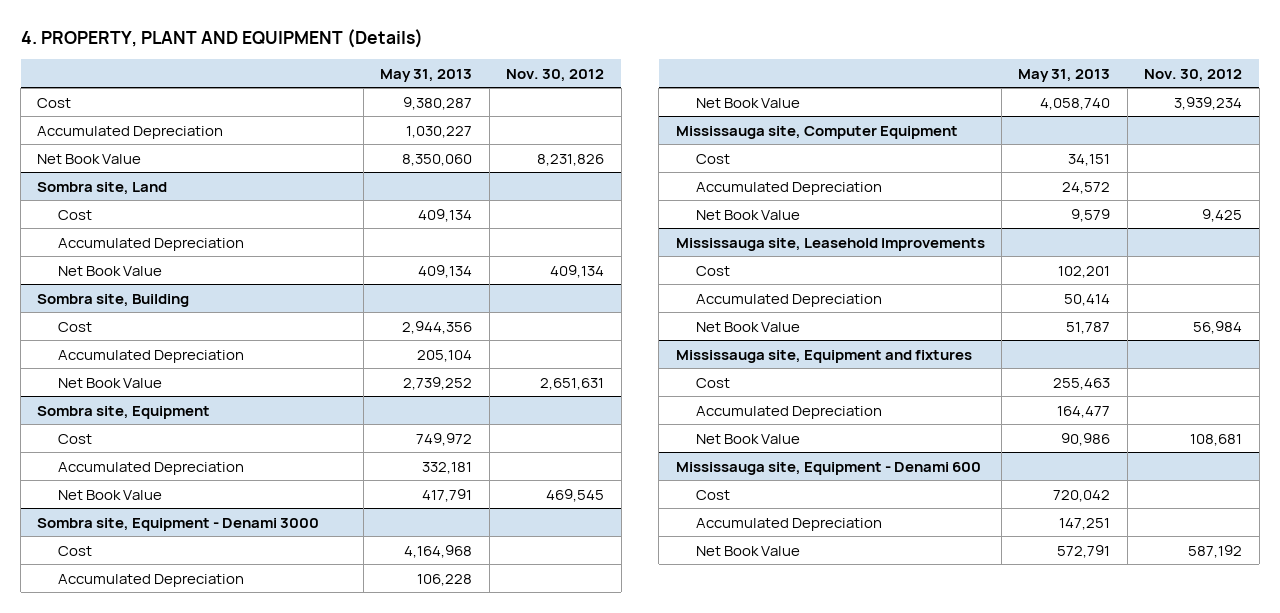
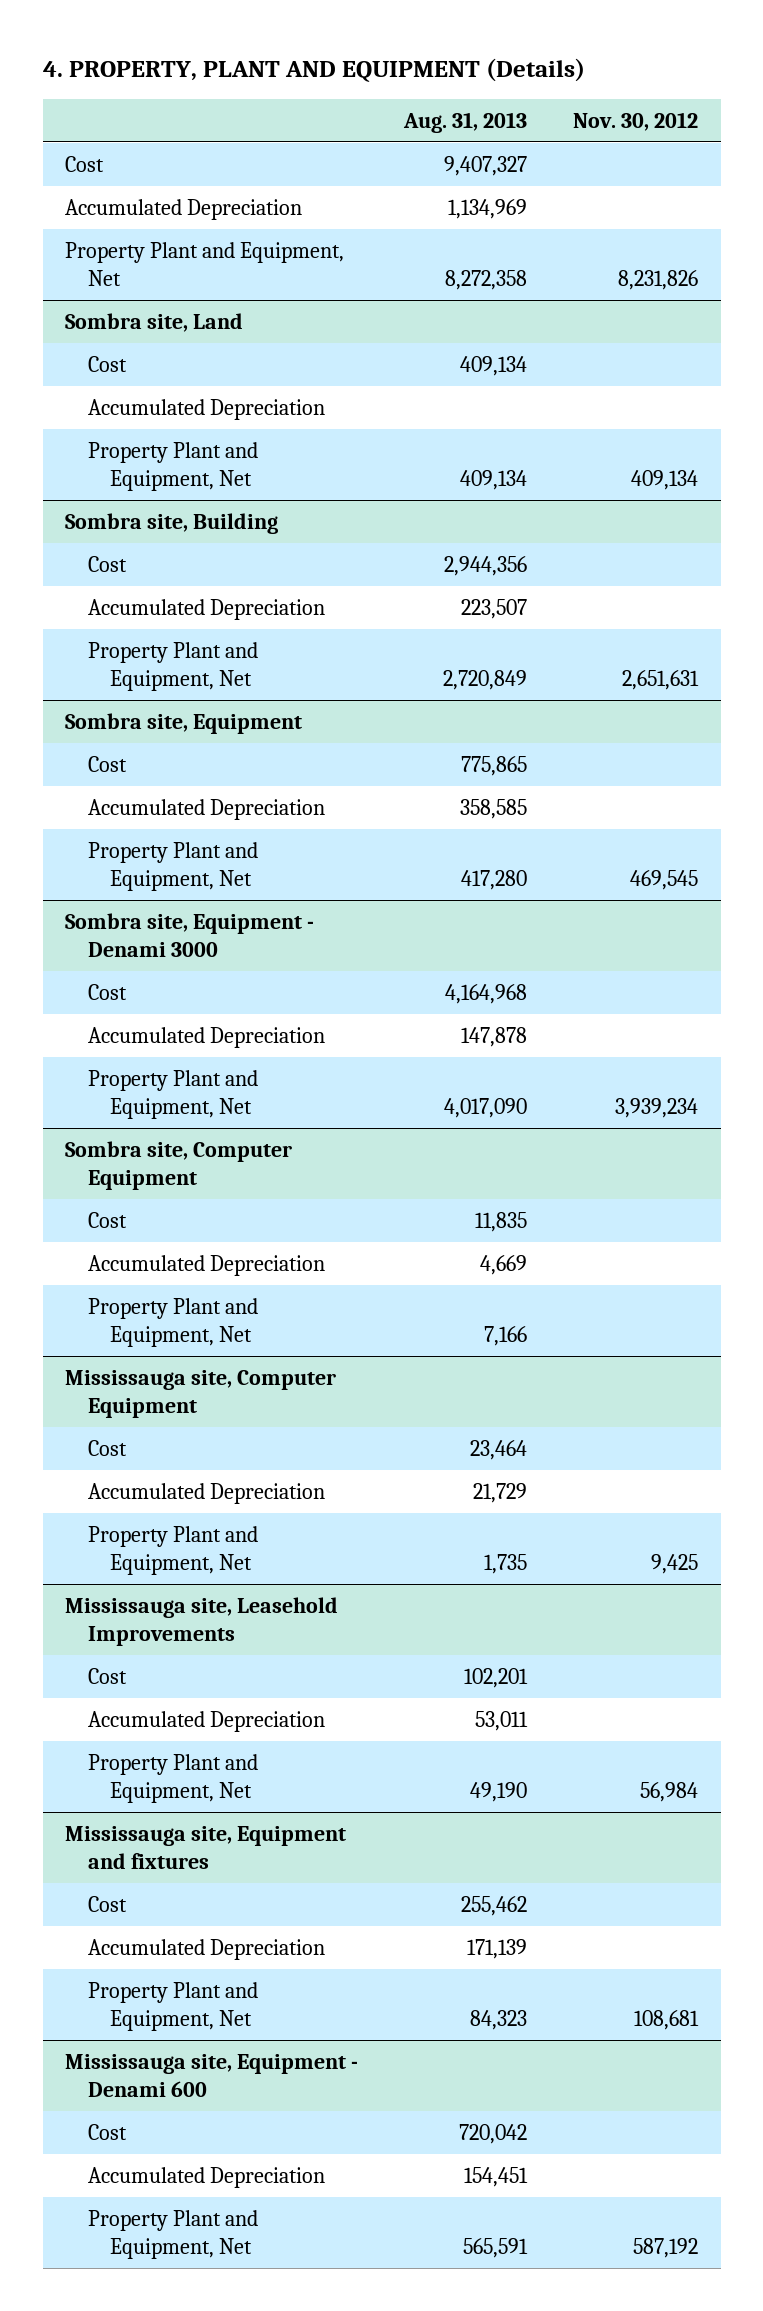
[380,68,473,82] May 31, 2013 -> none
none -> [403,111,528,133] Aug. 31, 2013
[37,153,142,164] Net Book Value -> [65,242,345,287] Property Plant and Equipment, Net
[58,265,163,276] Net Book Value -> [87,442,258,492] Property Plant and Equipment, Net
[58,377,163,388] Net Book Value -> [87,642,258,692] Property Plant and Equipment, Net
[58,489,163,500] Net Book Value -> [87,842,258,892] Property Plant and Equipment, Net
[696,97,801,108] Net Book Value -> [87,1070,258,1120] Property Plant and Equipment, Net
none -> [65,1141,293,1191] Sombra site, Computer Equipment
none -> [87,1212,127,1229] Cost
none -> [87,1255,325,1277] Accumulated Depreciation
none -> [87,1298,258,1348] Property Plant and Equipment, Net
[696,209,801,220] Net Book Value -> [87,1526,258,1576] Property Plant and Equipment, Net
[696,321,801,332] Net Book Value -> [87,1754,258,1804] Property Plant and Equipment, Net
[696,433,801,444] Net Book Value -> [87,1982,258,2032] Property Plant and Equipment, Net
[696,545,801,556] Net Book Value -> [87,2210,258,2260] Property Plant and Equipment, Net

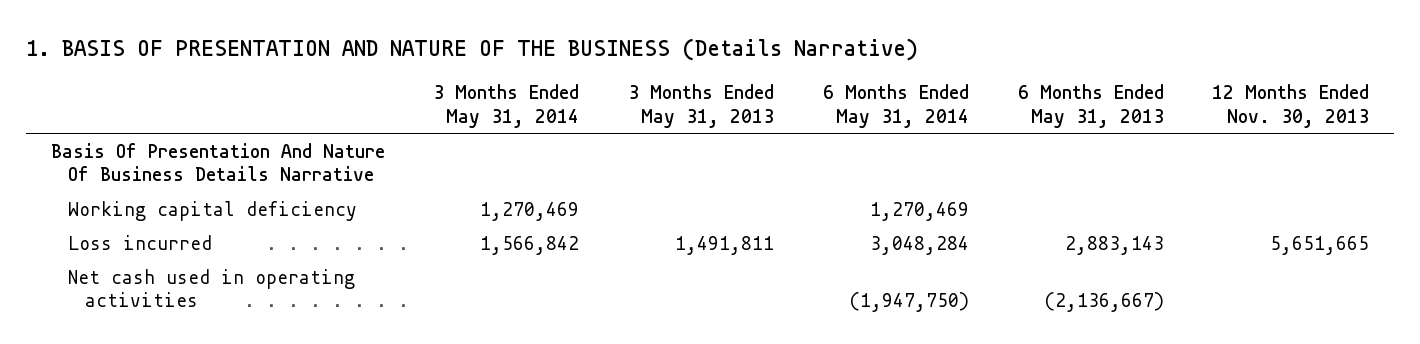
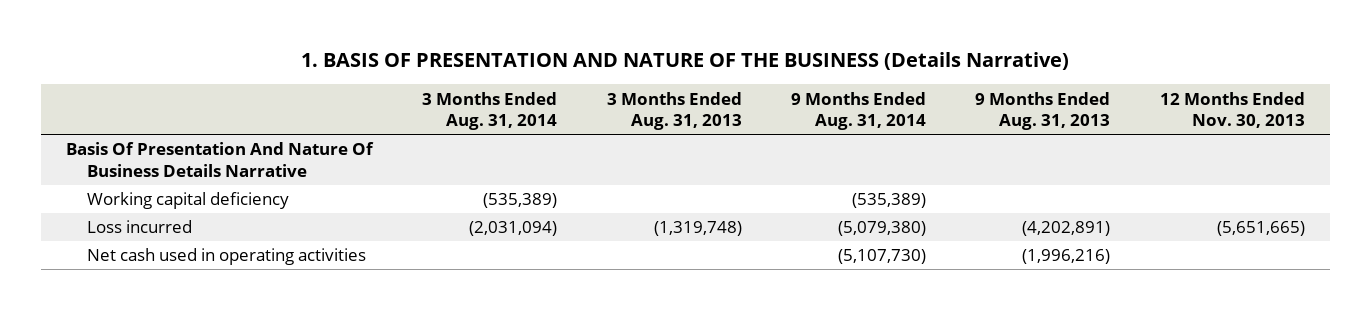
[433,83,580,128] 3 Months Ended May 31, 2014 -> none
[628,83,775,128] 3 Months Ended May 31, 2013 -> none
[822,83,969,128] 6 Months Ended May 31, 2014 -> none
[1017,83,1164,128] 6 Months Ended May 31, 2013 -> none
none -> [422,91,558,130] 3 Months Ended Aug. 31, 2014
none -> [606,91,742,130] 3 Months Ended Aug. 31, 2013
none -> [790,91,926,130] 9 Months Ended Aug. 31, 2014
none -> [975,91,1111,130] 9 Months Ended Aug. 31, 2013
[1270,235,1370,255] 5,651,665 -> [1216,221,1305,237] (5,651,665)

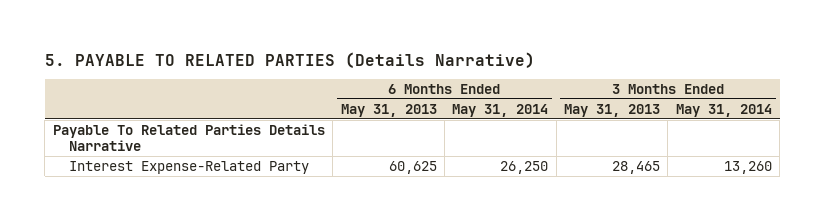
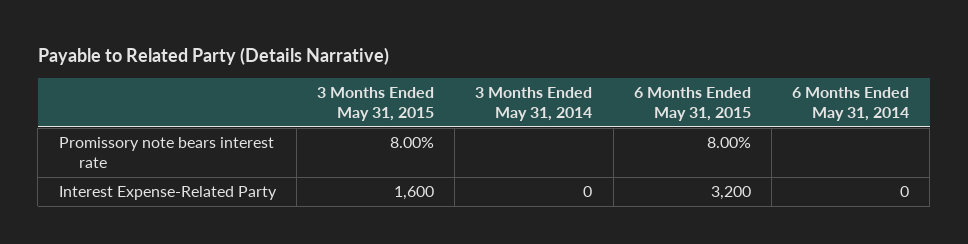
[44,51,535,68] 5. PAYABLE TO RELATED PARTIES (Details Narrative) -> [37,47,389,66] Payable to Related Party (Details Narrative)
[340,103,437,117] May 31, 2013 -> none
[564,103,661,117] May 31, 2013 -> none
none -> [317,86,435,121] 3 Months Ended May 31, 2015
none -> [633,86,751,121] 6 Months Ended May 31, 2015
[52,123,325,151] Payable To Related Parties Details Narrative -> none
none -> [58,137,274,169] Promissory note bears interest rate
[500,160,549,174] 26,250 -> [900,186,910,198] 0
[723,160,772,174] 13,260 -> [583,186,593,198] 0

